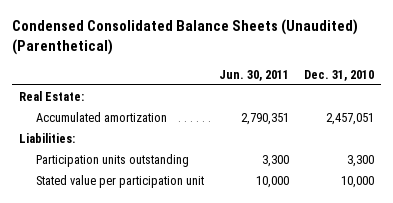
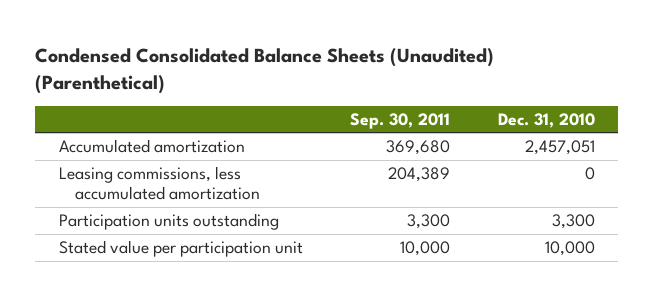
[218,69,289,81] Jun. 30, 2011 -> none
none -> [350,112,451,129] Sep. 30, 2011
[19,91,85,102] Real Estate: -> none
[19,133,76,144] Liabilities: -> none
none -> [58,166,261,201] Leasing commissions, less accumulated amortization

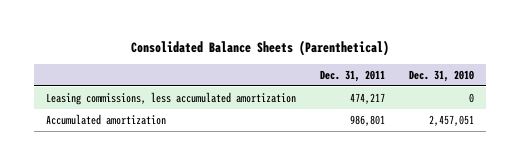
[34,47,494,94] Condensed Consolidated Balance Sheets (Unaudited) (Parenthetical) -> [131,40,390,57] Consolidated Balance Sheets (Parenthetical)
[350,112,451,129] Sep. 30, 2011 -> none
none -> [320,69,386,82] Dec. 31, 2011
[58,213,279,231] Participation units outstanding -> none
[58,240,303,258] Stated value per participation unit -> none
[58,139,245,154] Accumulated amortization -> [46,113,167,125] Accumulated amortization

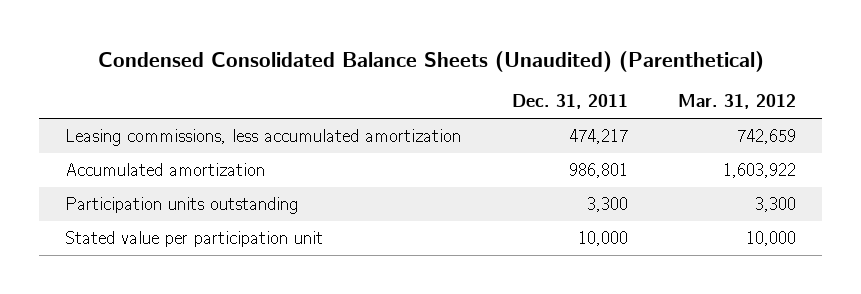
[131,40,390,57] Consolidated Balance Sheets (Parenthetical) -> [97,50,764,72] Condensed Consolidated Balance Sheets (Unaudited) (Parenthetical)
[409,69,475,82] Dec. 31, 2010 -> none
none -> [678,94,797,110] Mar. 31, 2012
none -> [64,196,298,214] Participation units outstanding
none -> [64,230,323,247] Stated value per participation unit

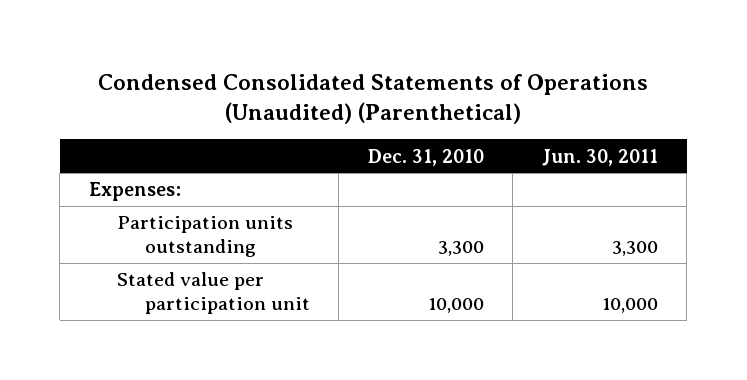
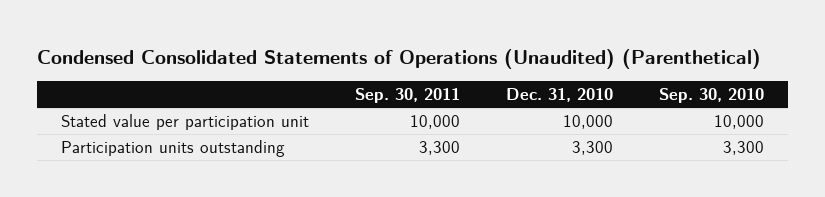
[541,148,658,166] Jun. 30, 2011 -> none
none -> [354,87,460,103] Sep. 30, 2011
none -> [659,87,765,103] Sep. 30, 2010
[88,182,181,202] Expenses: -> none
[116,216,293,258] Participation units outstanding -> [60,140,285,158] Participation units outstanding

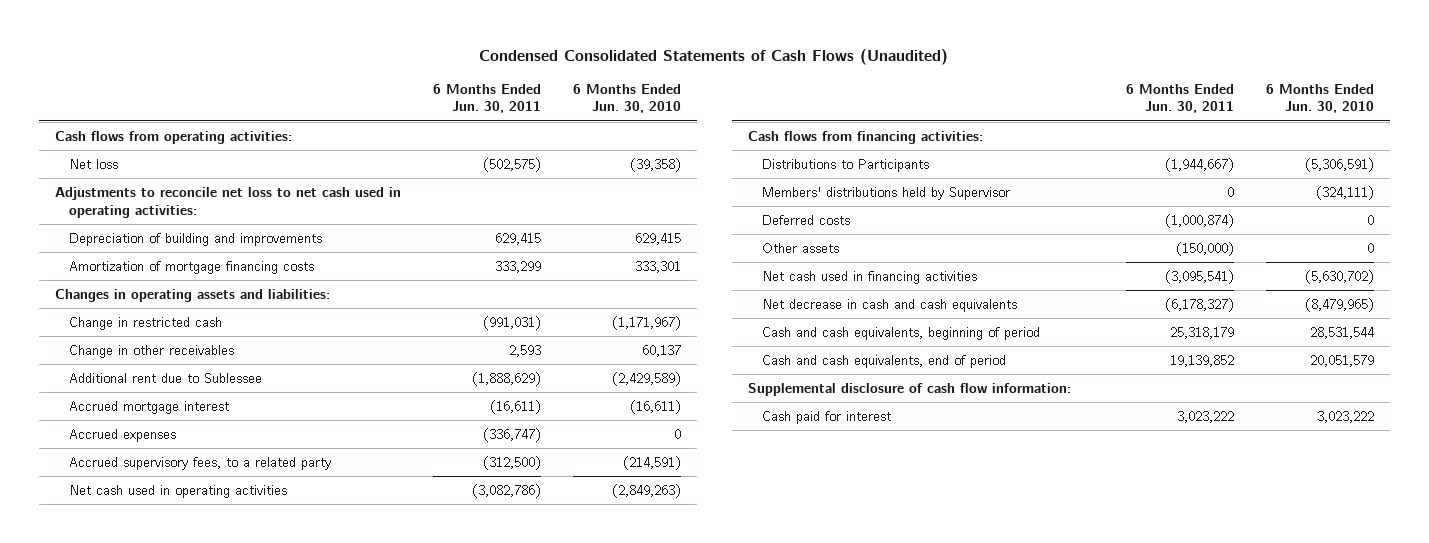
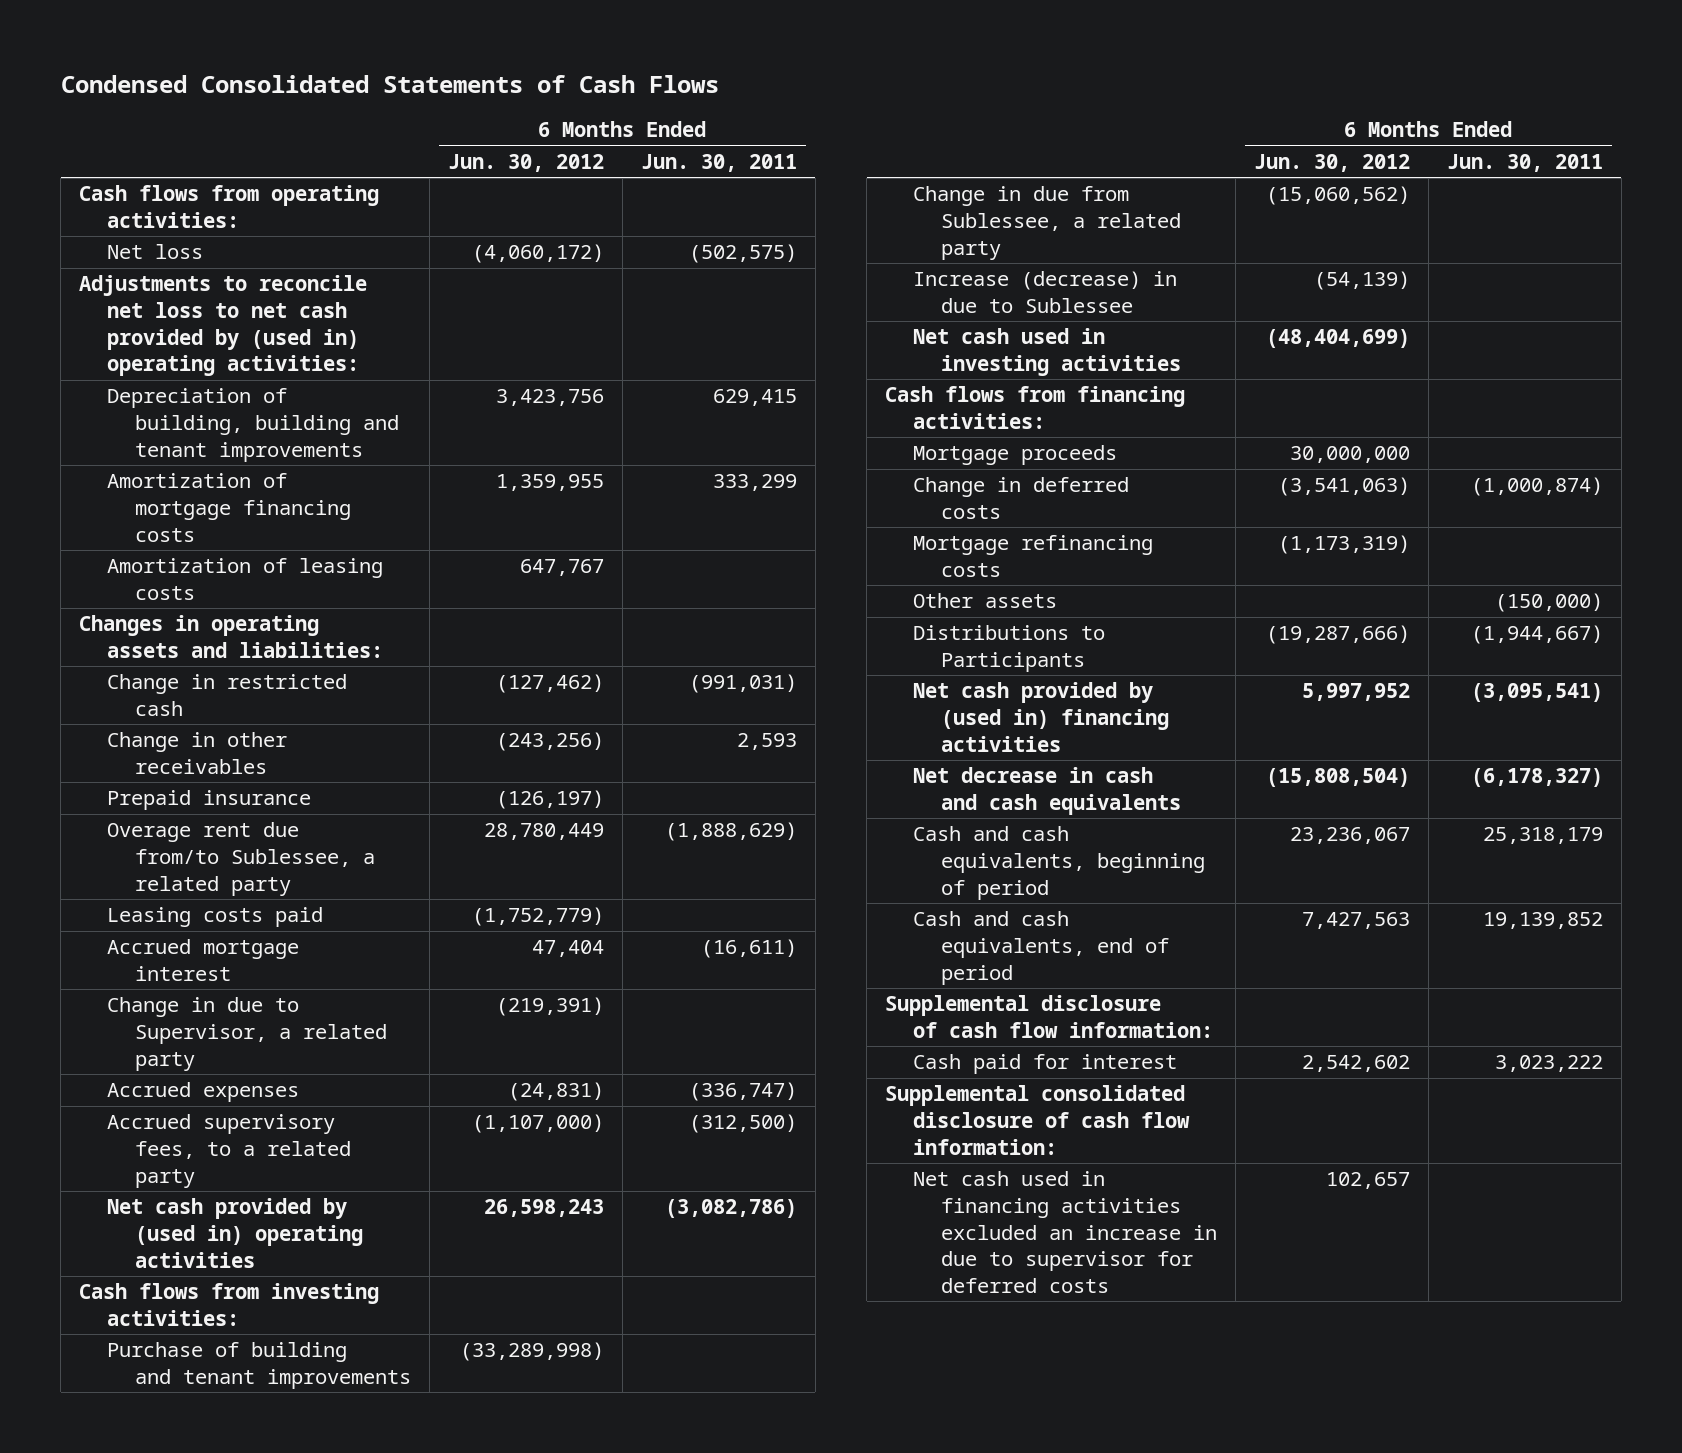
[479,48,949,65] Condensed Consolidated Statements of Cash Flows (Unaudited) -> [60,74,719,93] Condensed Consolidated Statements of Cash Flows
[572,83,681,114] 6 Months Ended Jun. 30, 2010 -> none
none -> [448,153,605,172] Jun. 30, 2012
[54,186,401,218] Adjustments to reconcile net loss to net cash used in operating activities: -> [79,275,368,377] Adjustments to reconcile net loss to net cash provided by (used in) operating activities:
[68,232,322,246] Depreciation of building and improvements -> [107,388,400,462] Depreciation of building, building and tenant improvements
none -> [107,558,384,600] Amortization of leasing costs
none -> [107,790,312,811] Prepaid insurance
[68,372,262,383] Additional rent due to Sublessee -> [107,822,376,896] Overage rent due from/to Sublessee, a related party
none -> [107,907,324,928] Leasing costs paid
none -> [107,997,388,1071] Change in due to Supervisor, a related party
[68,484,287,498] Net cash used in operating activities -> [107,1198,364,1268] Net cash provided by (used in) operating activities
none -> [79,1283,380,1326] Cash flows from investing activities:
none -> [107,1342,412,1389] Purchase of building and tenant improvements
none -> [913,186,1182,260] Change in due from Sublessee, a related party
none -> [913,271,1178,313] Increase (decrease) in due to Sublessee
none -> [913,328,1182,376] Net cash used in investing activities
[761,186,1010,200] Members' distributions held by Supervisor -> none
none -> [913,445,1118,466] Mortgage proceeds
[761,214,850,225] Deferred costs -> [913,477,1130,519] Change in deferred costs
none -> [913,535,1154,577] Mortgage refinancing costs
[761,158,929,172] Distributions to Participants -> [913,625,1106,672] Distributions to Participants
[761,270,977,284] Net cash used in financing activities -> [913,682,1170,752] Net cash provided by (used in) financing activities
none -> [885,1085,1191,1155] Supplemental consolidated disclosure of cash flow information:
none -> [913,1171,1218,1293] Net cash used in financing activities excluded an increase in due to supervisor for deferred costs

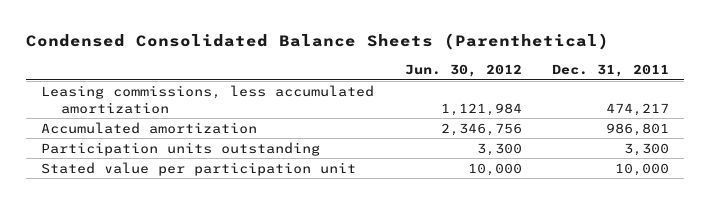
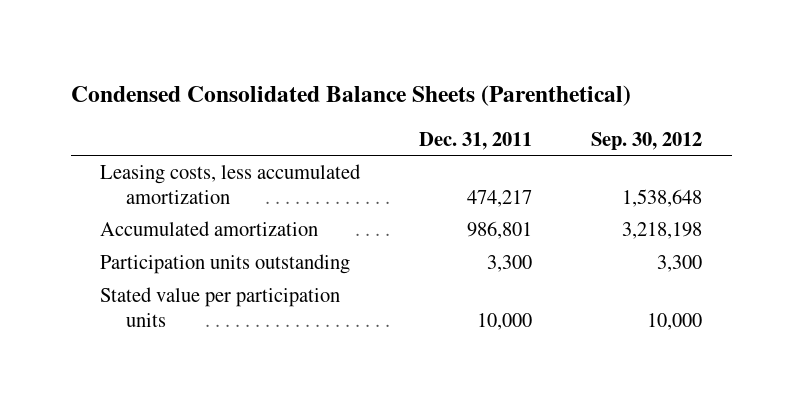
[404,64,522,78] Jun. 30, 2012 -> none
none -> [591,131,703,150] Sep. 30, 2012
[41,84,375,114] Leasing commissions, less accumulated amortization -> [100,164,362,204] Leasing costs, less accumulated amortization
[41,161,357,176] Stated value per participation unit -> [100,287,341,327] Stated value per participation units

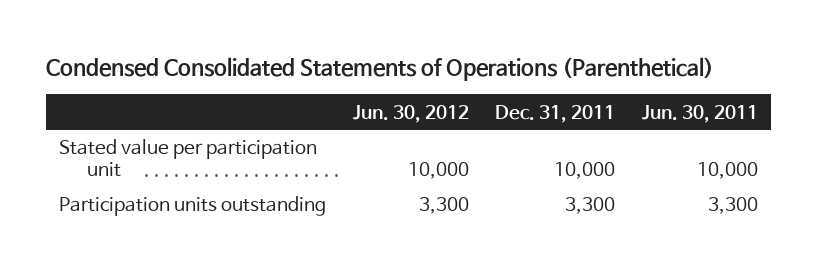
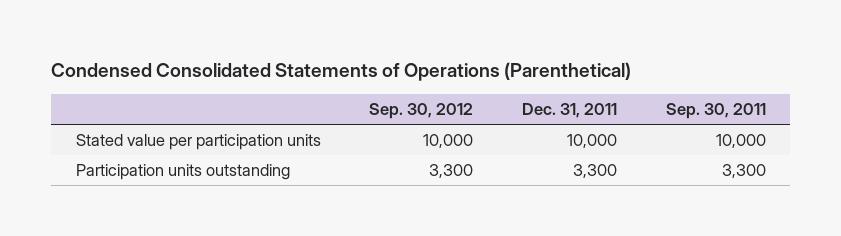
[352,104,469,123] Jun. 30, 2012 -> none
[641,104,758,123] Jun. 30, 2011 -> none
none -> [369,103,474,120] Sep. 30, 2012
none -> [665,103,766,120] Sep. 30, 2011
[59,139,318,178] Stated value per participation unit -> [75,134,321,151] Stated value per participation units

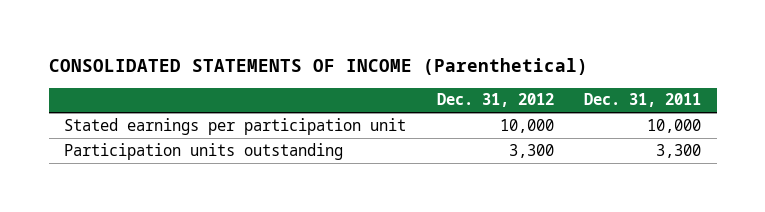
[51,62,632,82] Condensed Consolidated Statements of Operations (Parenthetical) -> [48,58,588,76] CONSOLIDATED STATEMENTS OF INCOME (Parenthetical)
[369,103,474,120] Sep. 30, 2012 -> none
[665,103,766,120] Sep. 30, 2011 -> none
none -> [436,93,554,108] Dec. 31, 2012
[75,134,321,151] Stated value per participation units -> [63,117,406,135] Stated earnings per participation unit

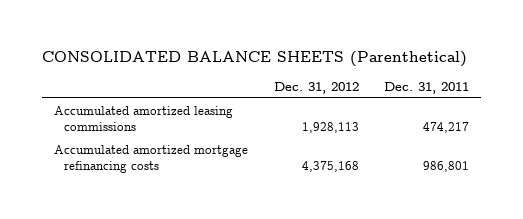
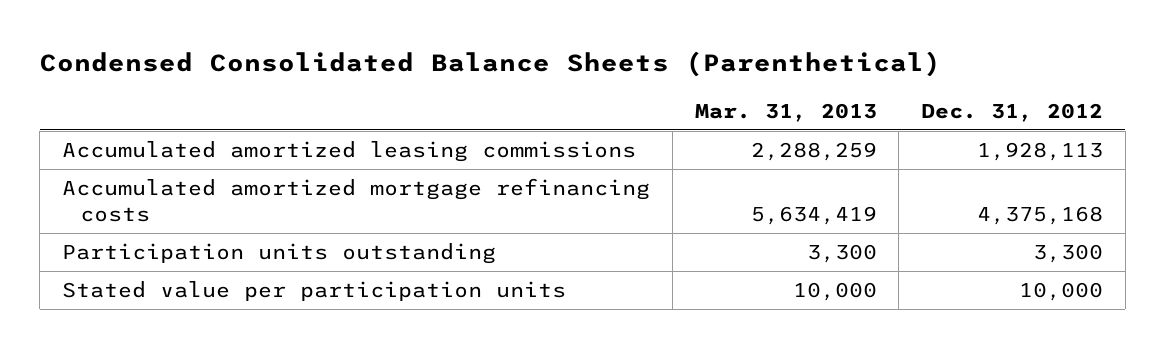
[41,51,467,68] CONSOLIDATED BALANCE SHEETS (Parenthetical) -> [39,51,941,78] Condensed Consolidated Balance Sheets (Parenthetical)
[383,81,469,94] Dec. 31, 2011 -> none
none -> [694,102,877,122] Mar. 31, 2013
none -> [62,243,497,265] Participation units outstanding
none -> [62,281,567,302] Stated value per participation units

